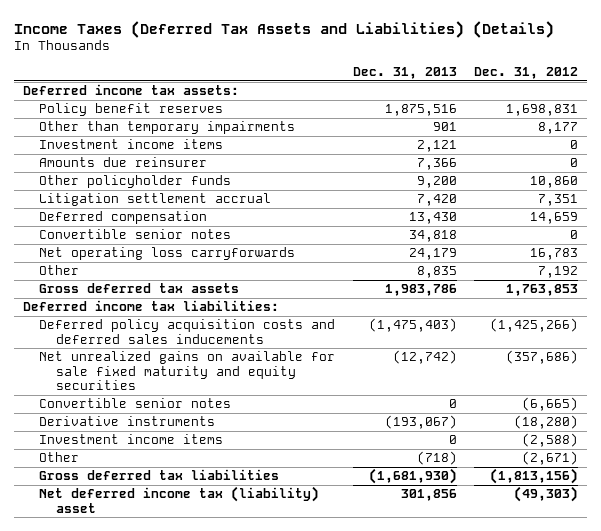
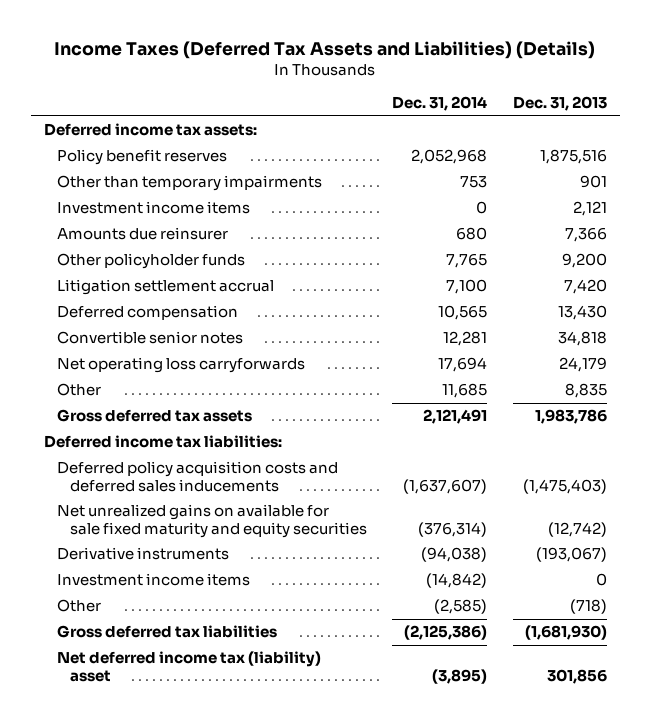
[474,67,579,80] Dec. 31, 2012 -> none
none -> [392,96,488,112] Dec. 31, 2014
[39,398,232,409] Convertible senior notes -> none

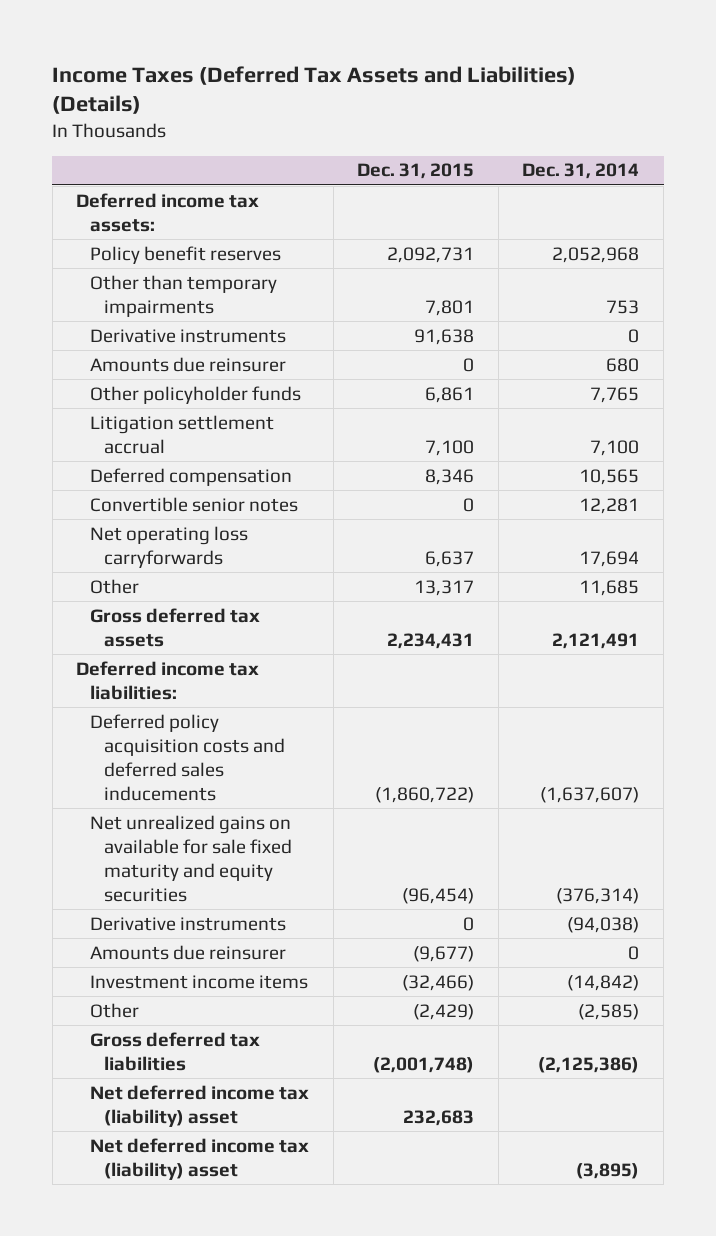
[513,96,608,112] Dec. 31, 2013 -> none
none -> [357,163,475,180] Dec. 31, 2015
[56,201,250,215] Investment income items -> none
none -> [90,328,287,343] Derivative instruments
none -> [90,944,287,960] Amounts due reinsurer
none -> [90,1084,310,1127] Net deferred income tax (liability) asset

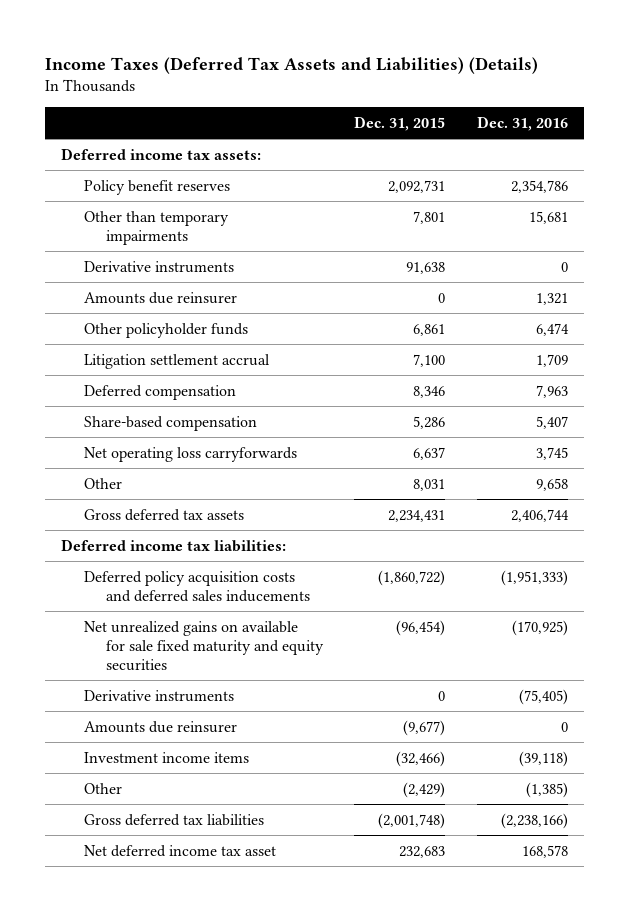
[522,163,640,180] Dec. 31, 2014 -> none
none -> [476,115,568,131] Dec. 31, 2016
[90,496,299,512] Convertible senior notes -> none
none -> [83,415,257,431] Share-based compensation
[414,579,475,596] 13,317 -> [413,478,446,491] 8,031
[90,1137,310,1180] Net deferred income tax (liability) asset -> none
[90,1084,310,1127] Net deferred income tax (liability) asset -> [83,844,276,857] Net deferred income tax asset

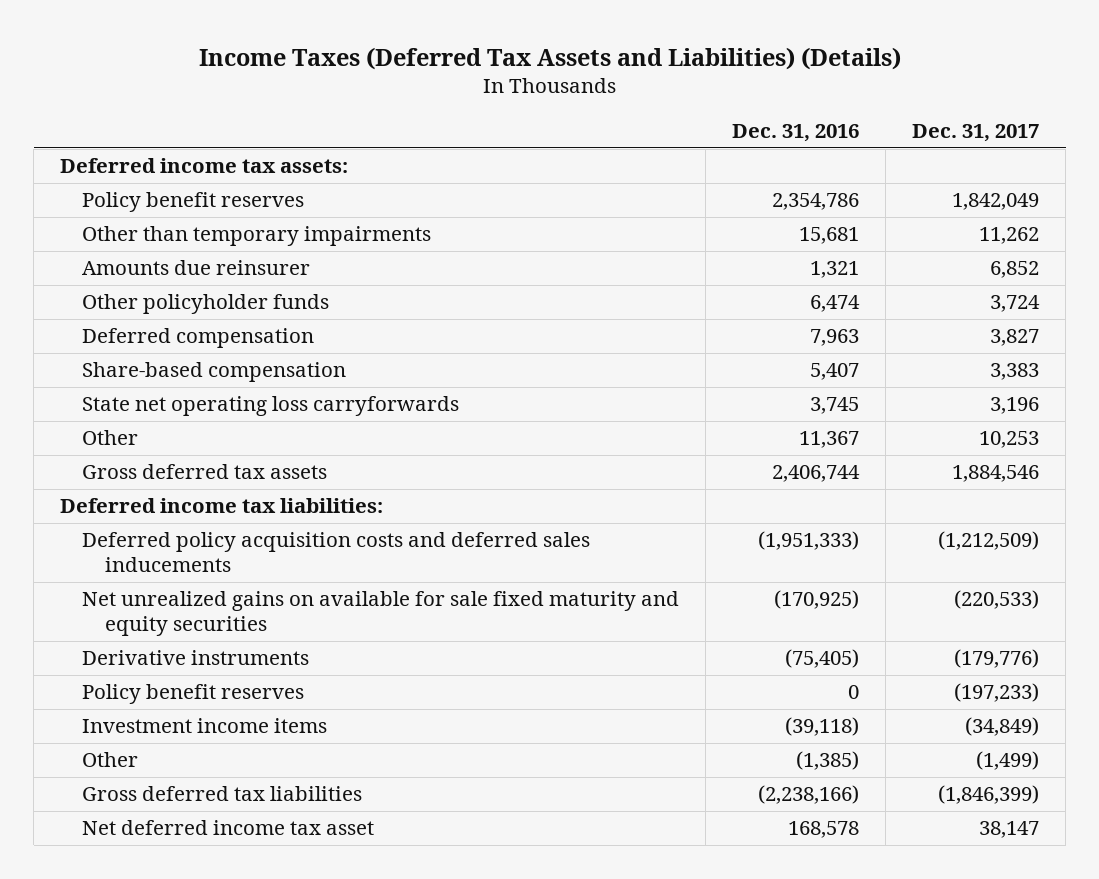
[354,115,446,131] Dec. 31, 2015 -> none
none -> [912,124,1040,143] Dec. 31, 2017
[83,260,234,273] Derivative instruments -> none
[83,353,270,369] Litigation settlement accrual -> none
[83,446,297,462] Net operating loss carryforwards -> [82,396,460,417] State net operating loss carryforwards
[535,477,568,491] 9,658 -> [799,431,860,449] 11,367
[83,720,237,733] Amounts due reinsurer -> none
none -> [82,684,305,705] Policy benefit reserves

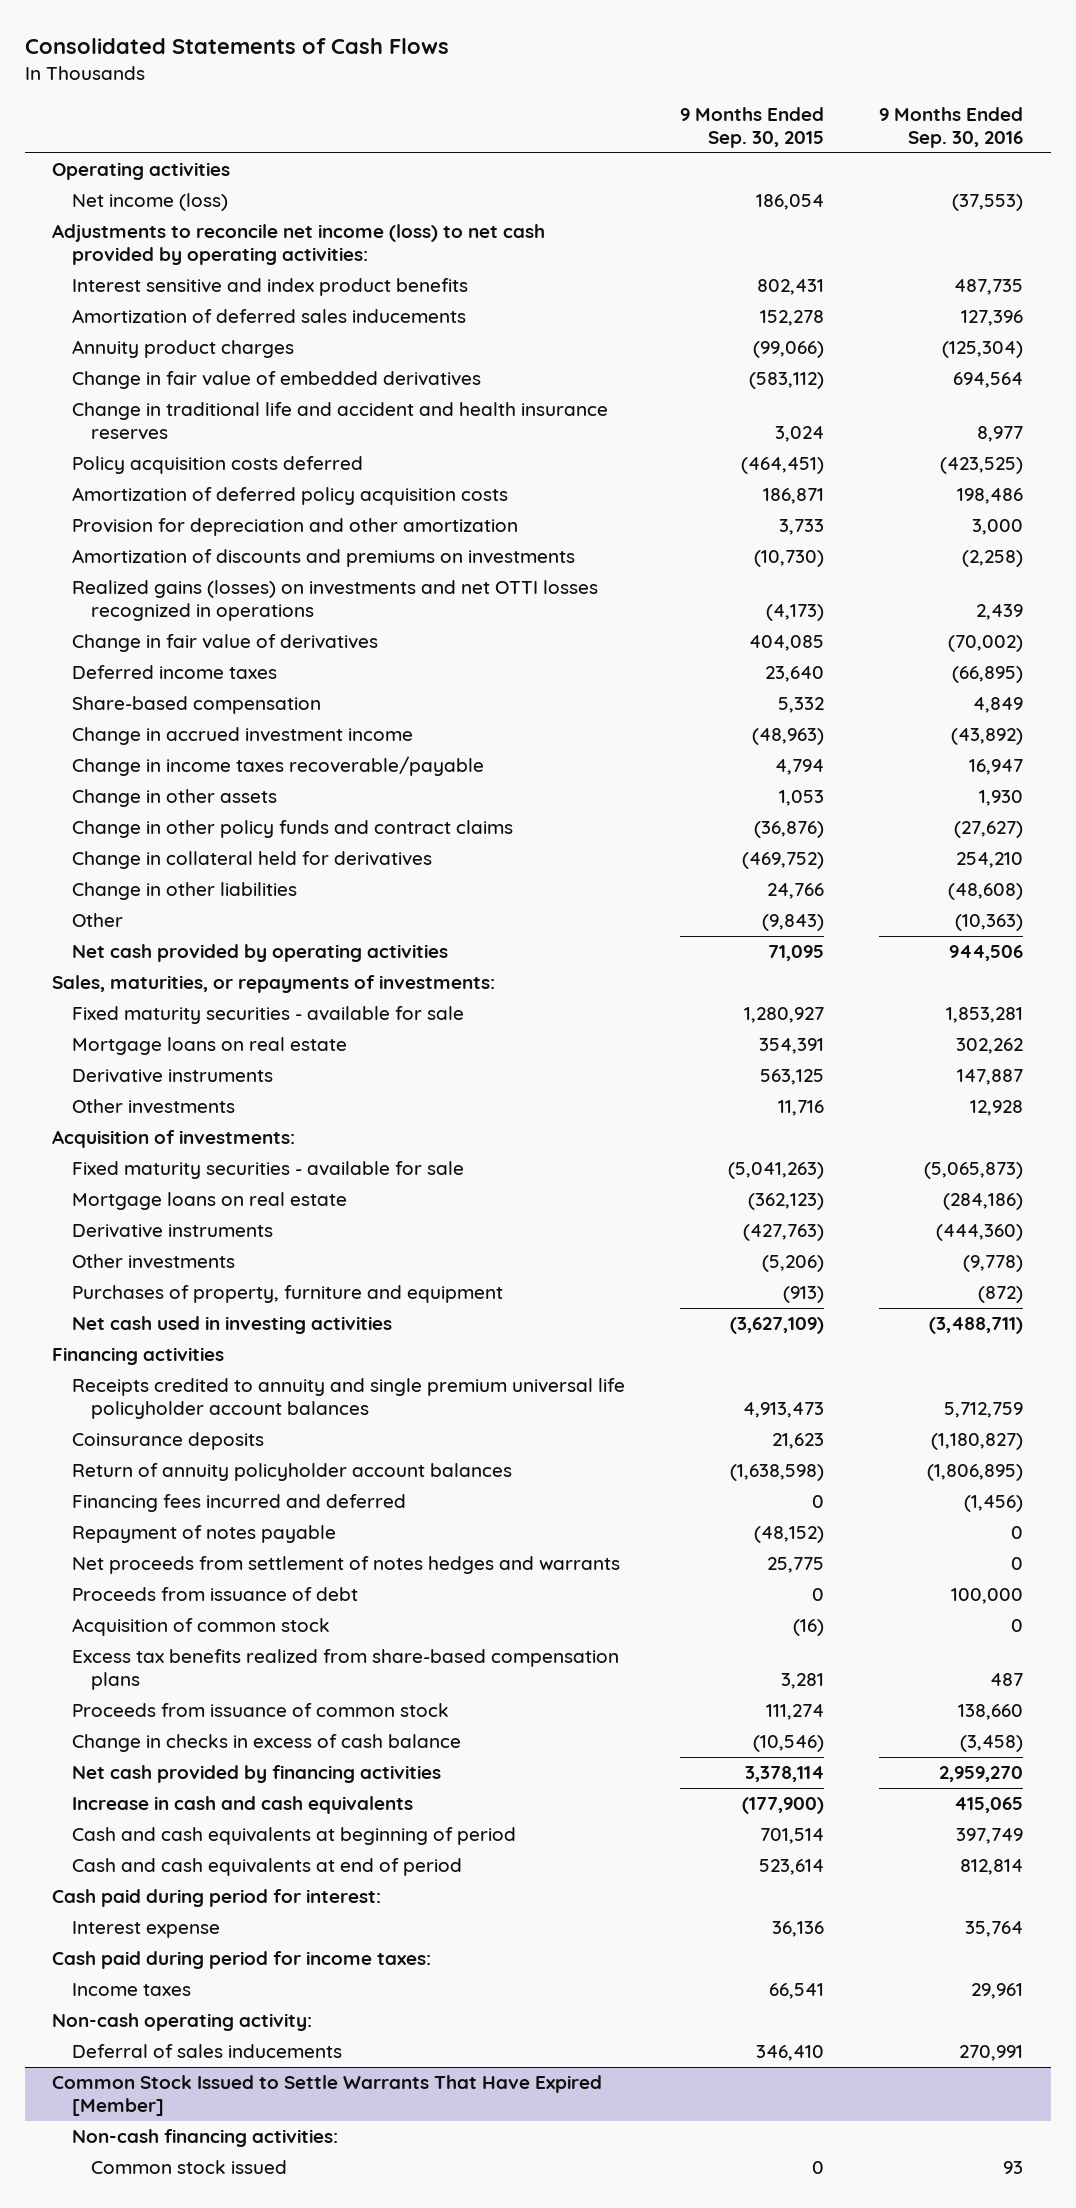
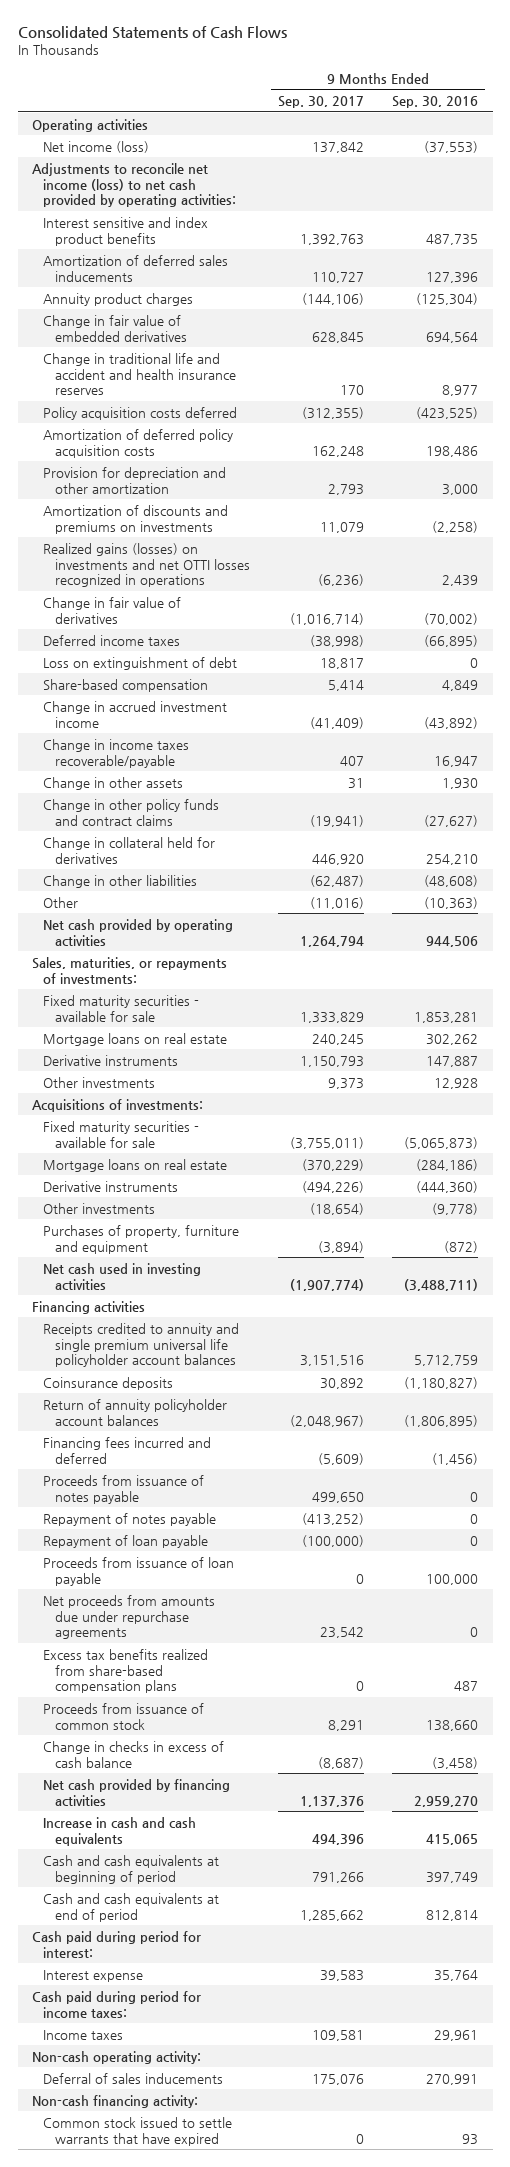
[680,106,825,148] 9 Months Ended Sep. 30, 2015 -> none
none -> [278,96,365,109] Sep. 30, 2017
none -> [43,656,238,670] Loss on extinguishment of debt
[52,1130,296,1149] Acquisition of investments: -> [31,1098,203,1112] Acquisitions of investments:
none -> [43,1474,205,1504] Proceeds from issuance of notes payable
[71,1556,620,1575] Net proceeds from settlement of notes hedges and warrants -> none
[71,1618,330,1637] Acquisition of common stock -> none
none -> [43,1534,209,1548] Repayment of loan payable
[71,1587,358,1602] Proceeds from issuance of debt -> [43,1556,235,1586] Proceeds from issuance of loan payable
none -> [43,1594,216,1640] Net proceeds from amounts due under repurchase agreements
[52,2075,603,2117] Common Stock Issued to Settle Warrants That Have Expired [Member] -> none
[71,2129,338,2148] Non-cash financing activities: -> [31,2094,198,2108] Non-cash financing activity:
[90,2160,287,2175] Common stock issued -> [43,2116,233,2146] Common stock issued to settle warrants that have expired

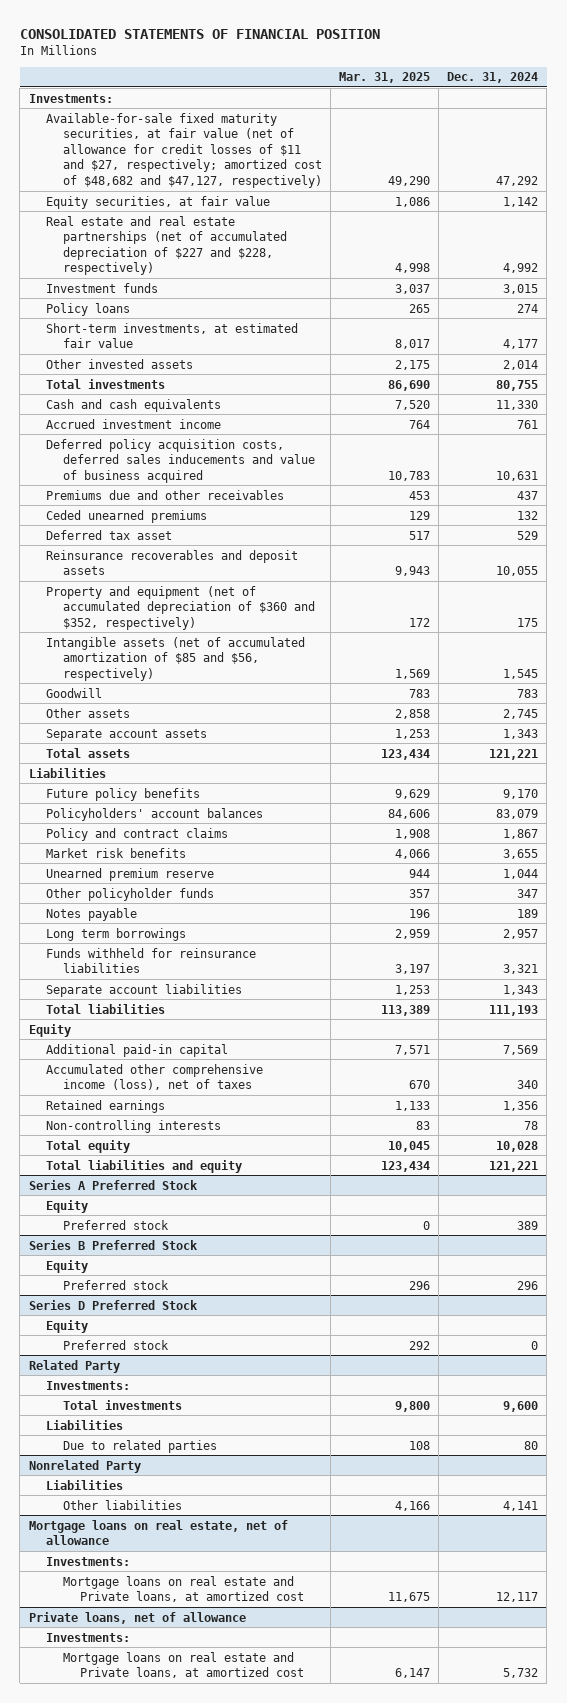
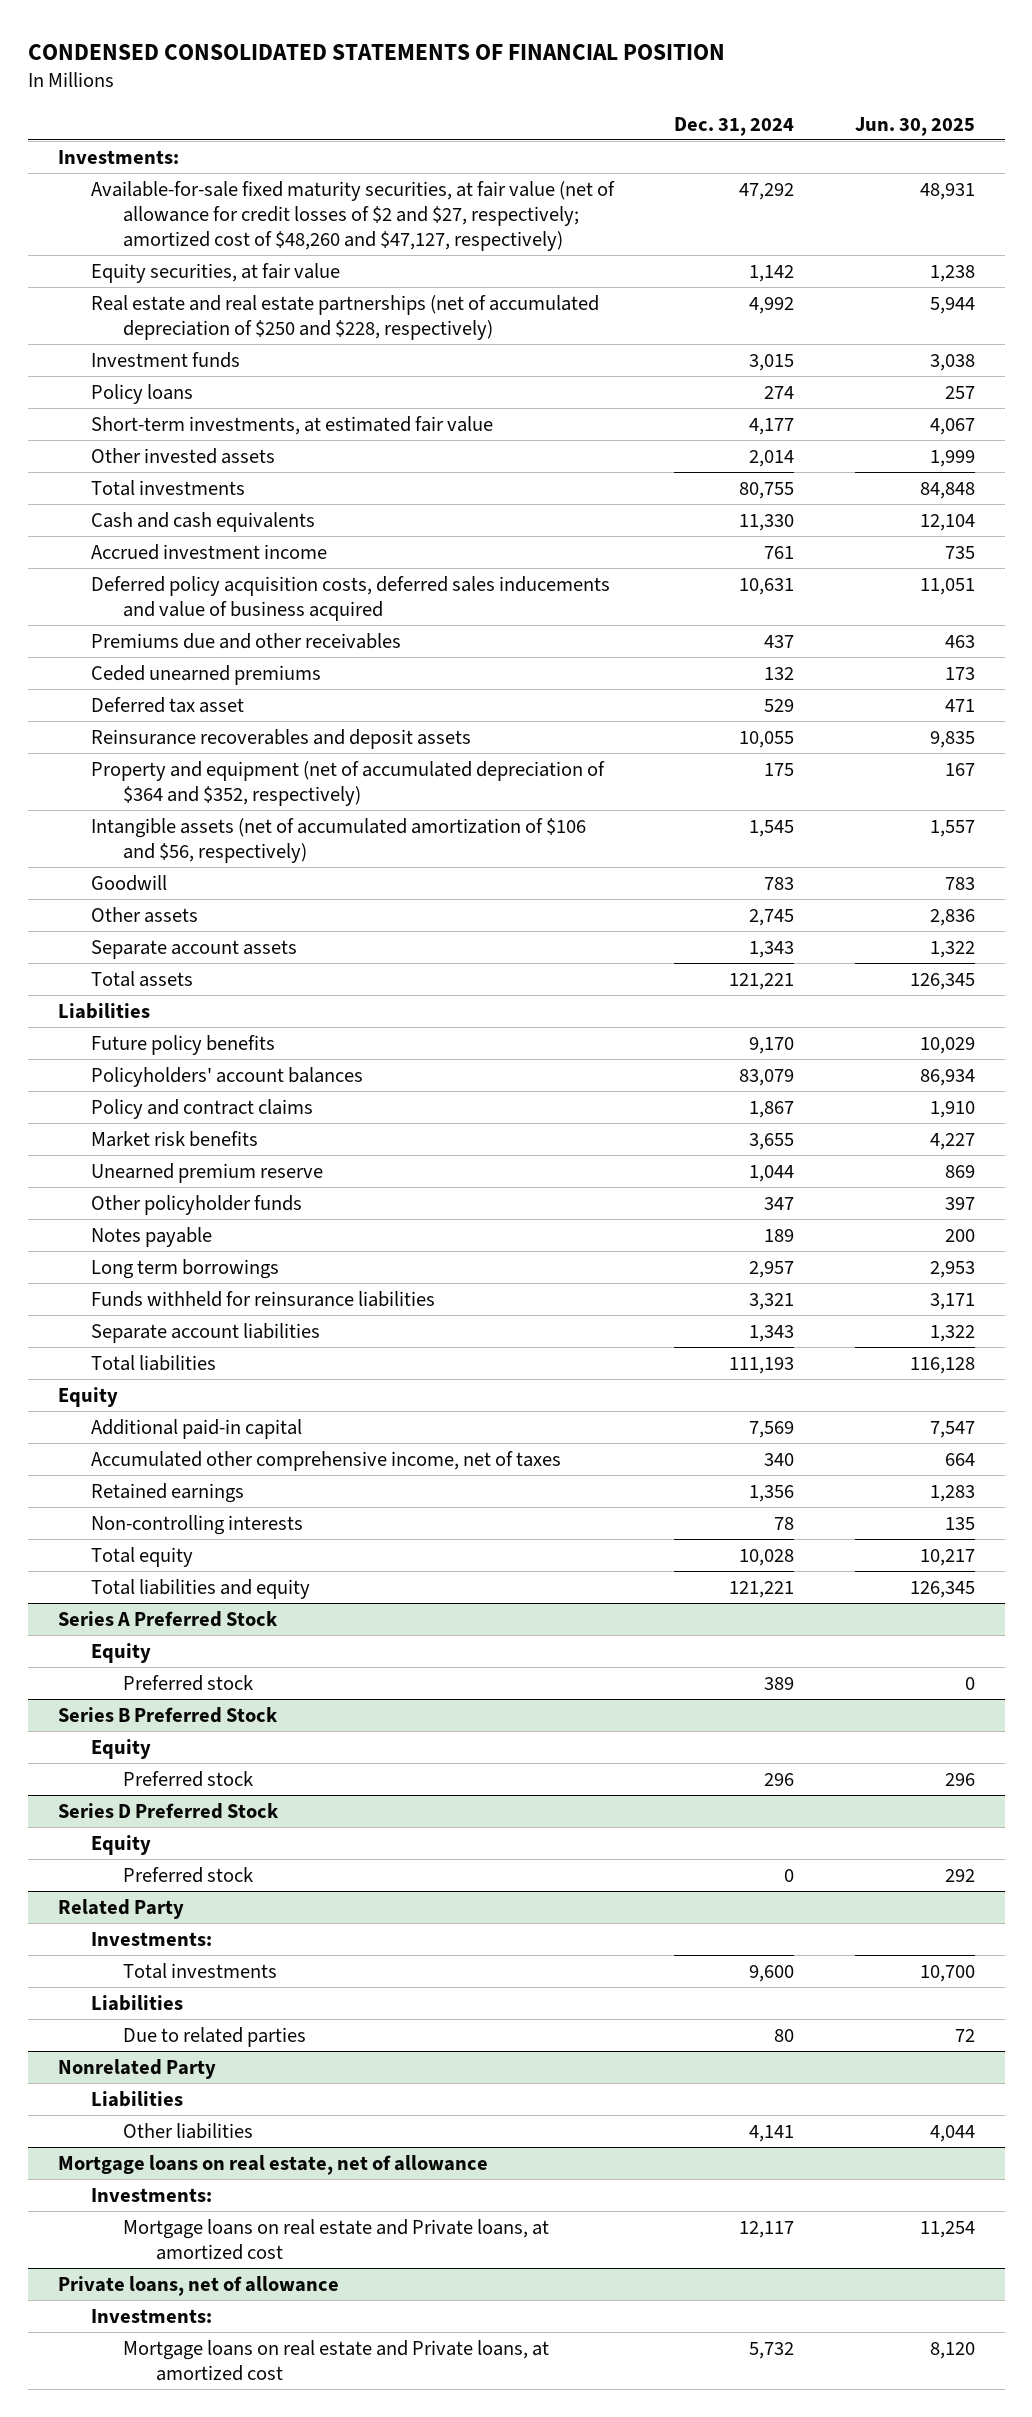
[19,28,380,39] CONSOLIDATED STATEMENTS OF FINANCIAL POSITION -> [27,43,725,60] CONDENSED CONSOLIDATED STATEMENTS OF FINANCIAL POSITION
[338,72,430,84] Mar. 31, 2025 -> none
none -> [854,116,975,136] Jun. 30, 2025
[45,112,322,188] Available-for-sale fixed maturity securities, at fair value (net of allowance for credit losses of $11 and $27, respectively; amortized cost of $48,682 and $47,127, respectively) -> [90,180,615,252] Available-for-sale fixed maturity securities, at fair value (net of allowance for credit losses of $2 and $27, respectively; amortized cost of $48,260 and $47,127, respectively)
[45,215,287,276] Real estate and real estate partnerships (net of accumulated depreciation of $227 and $228, respectively) -> [90,294,599,341] Real estate and real estate partnerships (net of accumulated depreciation of $250 and $228, respectively)
[45,585,315,630] Property and equipment (net of accumulated depreciation of $360 and $352, respectively) -> [90,760,605,807] Property and equipment (net of accumulated depreciation of $364 and $352, respectively)
[45,636,305,681] Intangible assets (net of accumulated amortization of $85 and $56, respectively) -> [90,817,586,864] Intangible assets (net of accumulated amortization of $106 and $56, respectively)
[45,1063,263,1091] Accumulated other comprehensive income (loss), net of taxes -> [90,1450,561,1471] Accumulated other comprehensive income, net of taxes

